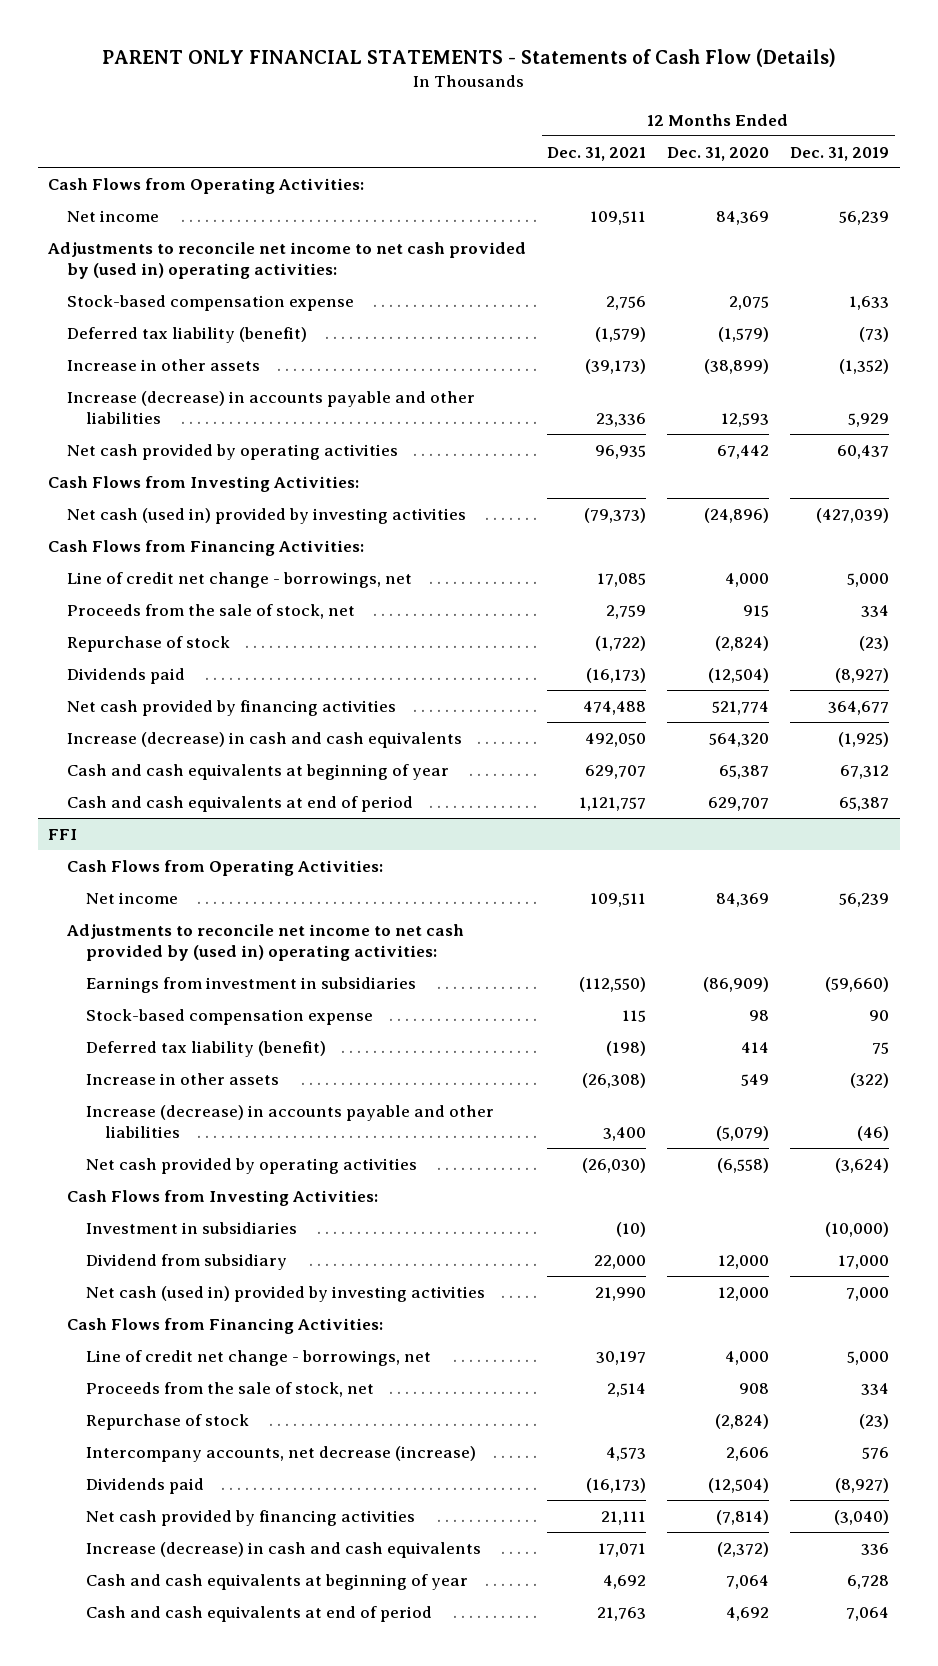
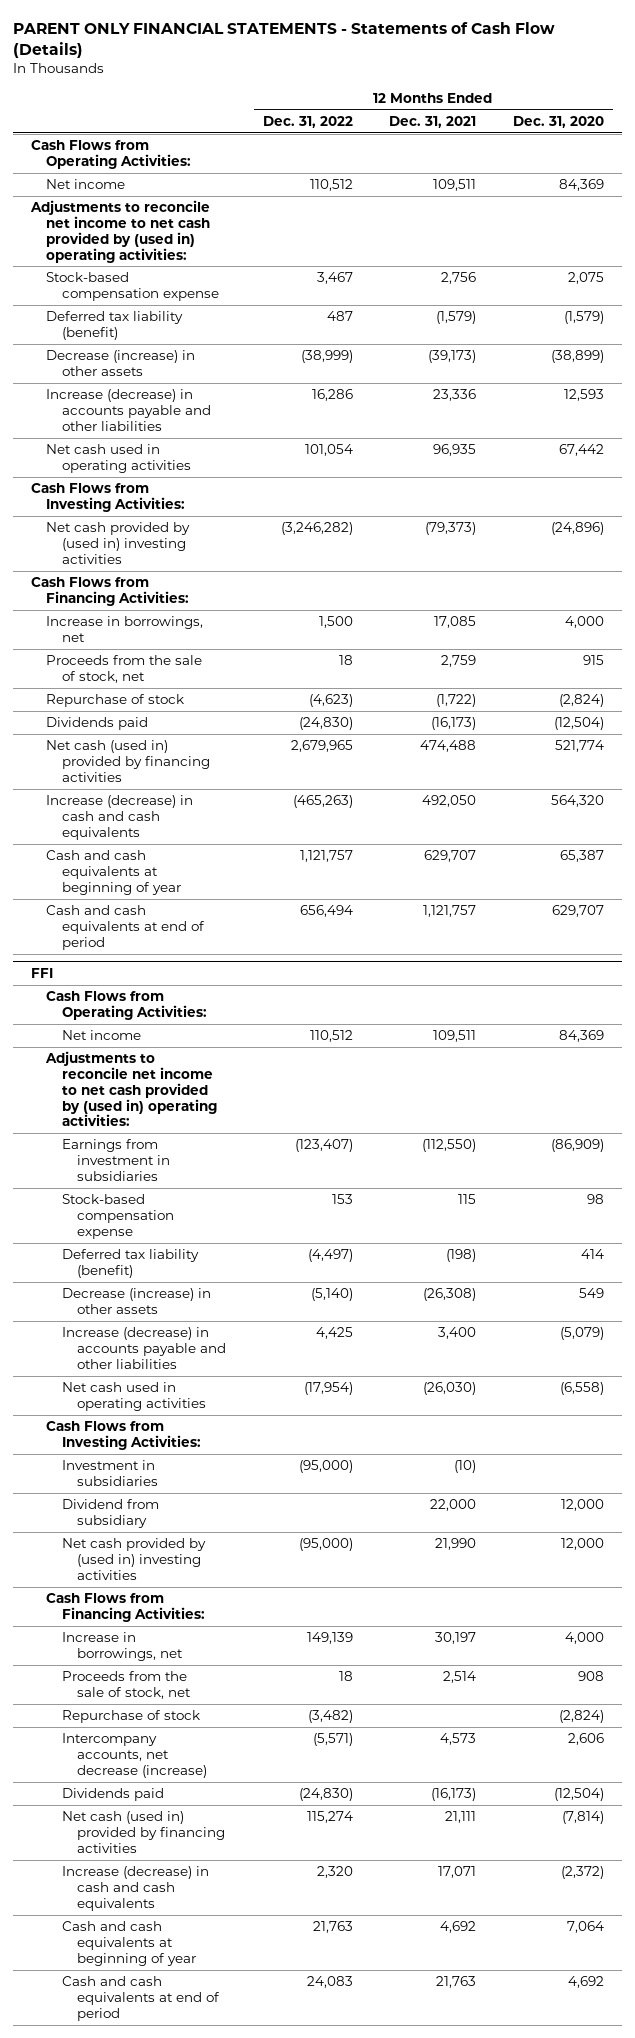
[790,146,890,161] Dec. 31, 2019 -> none
none -> [262,116,353,129] Dec. 31, 2022
[67,358,261,371] Increase in other assets -> [46,350,196,377] Decrease (increase) in other assets
[67,443,399,460] Net cash provided by operating activities -> [46,444,191,474] Net cash used in operating activities
[67,507,467,524] Net cash (used in) provided by investing activities -> [46,522,191,564] Net cash provided by (used in) investing activities
[67,571,413,588] Line of credit net change - borrowings, net -> [46,616,204,643] Increase in borrowings, net
[67,699,397,716] Net cash provided by financing activities -> [46,740,210,782] Net cash (used in) provided by financing activities
[86,1072,280,1085] Increase in other assets -> [61,1288,211,1315] Decrease (increase) in other assets
[86,1157,418,1174] Net cash provided by operating activities -> [61,1382,207,1412] Net cash used in operating activities
[86,1285,486,1302] Net cash (used in) provided by investing activities -> [61,1538,206,1580] Net cash provided by (used in) investing activities
[86,1349,432,1366] Line of credit net change - borrowings, net -> [61,1632,184,1662] Increase in borrowings, net
[86,1509,416,1526] Net cash provided by financing activities -> [61,1811,226,1853] Net cash (used in) provided by financing activities

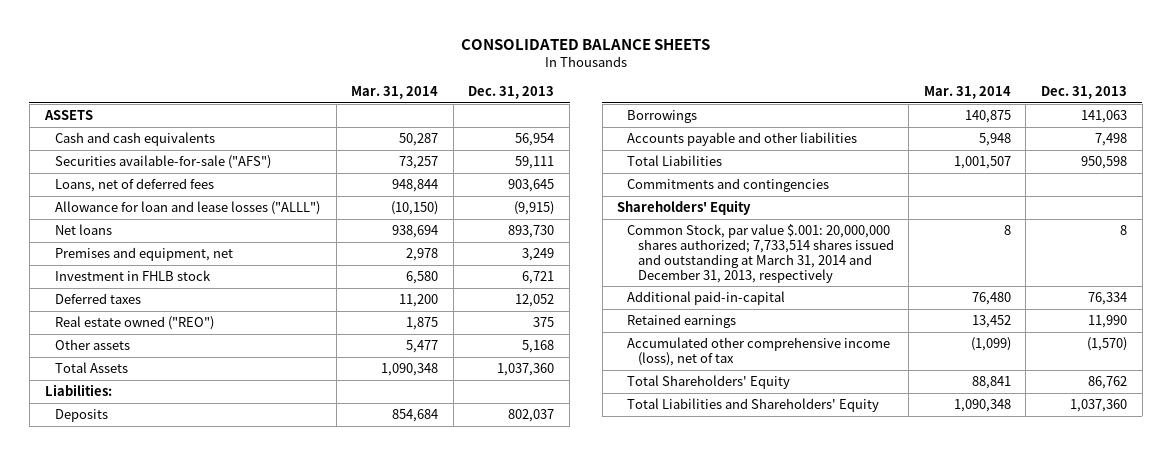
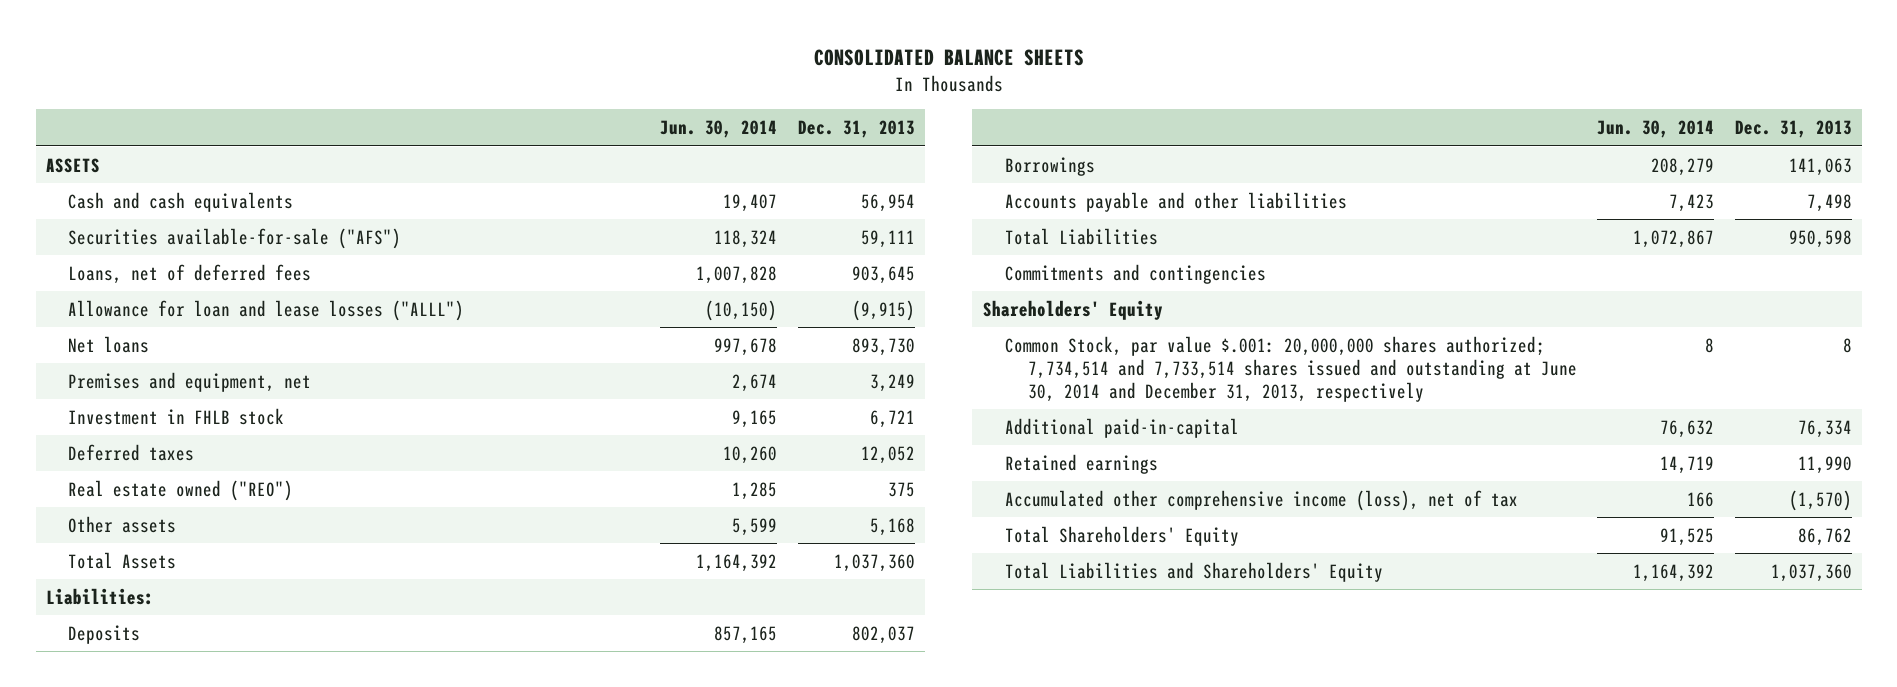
[351,86,439,100] Mar. 31, 2014 -> none
none -> [660,120,778,139] Jun. 30, 2014
[627,224,894,283] Common Stock, par value $.001: 20,000,000 shares authorized; 7,733,514 shares issued and outstanding at March 31, 2014 and December 31, 2013, respectively -> [1005,335,1577,402] Common Stock, par value $.001: 20,000,000 shares authorized; 7,734,514 and 7,733,514 shares issued and outstanding at June 30, 2014 and December 31, 2013, respectively

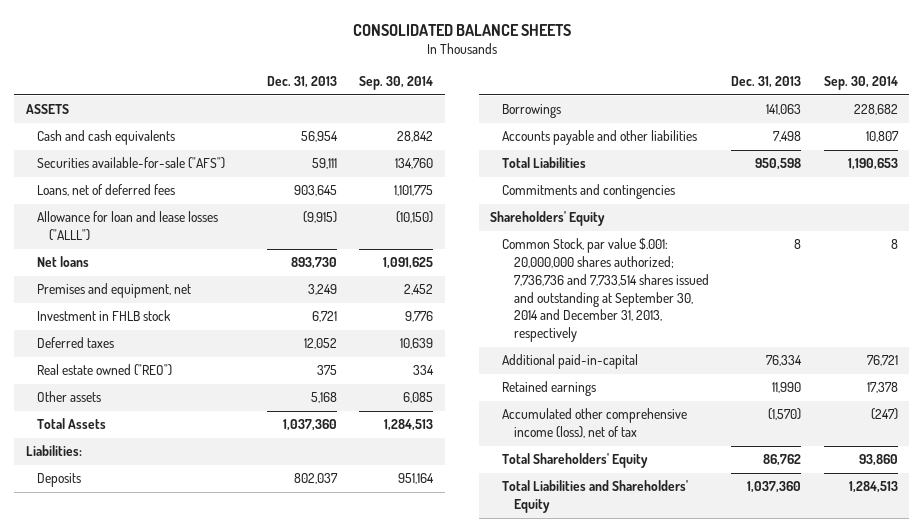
[660,120,778,139] Jun. 30, 2014 -> none
none -> [359,76,434,91] Sep. 30, 2014
[1005,335,1577,402] Common Stock, par value $.001: 20,000,000 shares authorized; 7,734,514 and 7,733,514 shares issued and outstanding at June 30, 2014 and December 31, 2013, respectively -> [502,238,709,343] Common Stock, par value $.001: 20,000,000 shares authorized; 7,736,736 and 7,733,514 shares issued and outstanding at September 30, 2014 and December 31, 2013, respectively

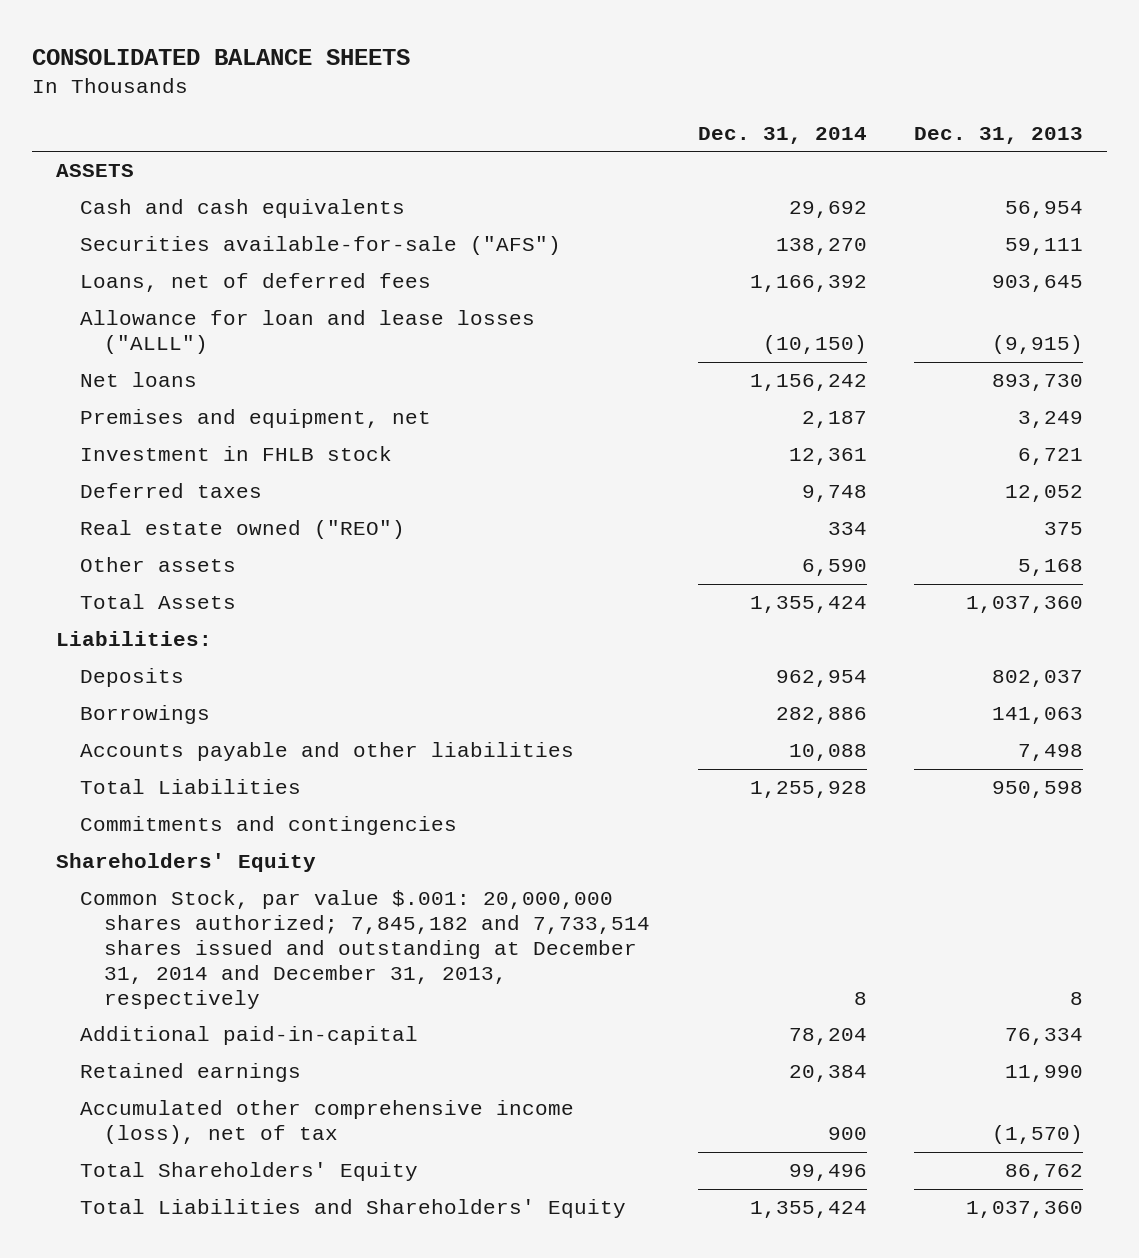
[359,76,434,91] Sep. 30, 2014 -> none
none -> [697,126,867,144] Dec. 31, 2014
[502,238,709,343] Common Stock, par value $.001: 20,000,000 shares authorized; 7,736,736 and 7,733,514 shares issued and outstanding at September 30, 2014 and December 31, 2013, respectively -> [80,890,651,1009] Common Stock, par value $.001: 20,000,000 shares authorized; 7,845,182 and 7,733,514 shares issued and outstanding at December 31, 2014 and December 31, 2013, respectively

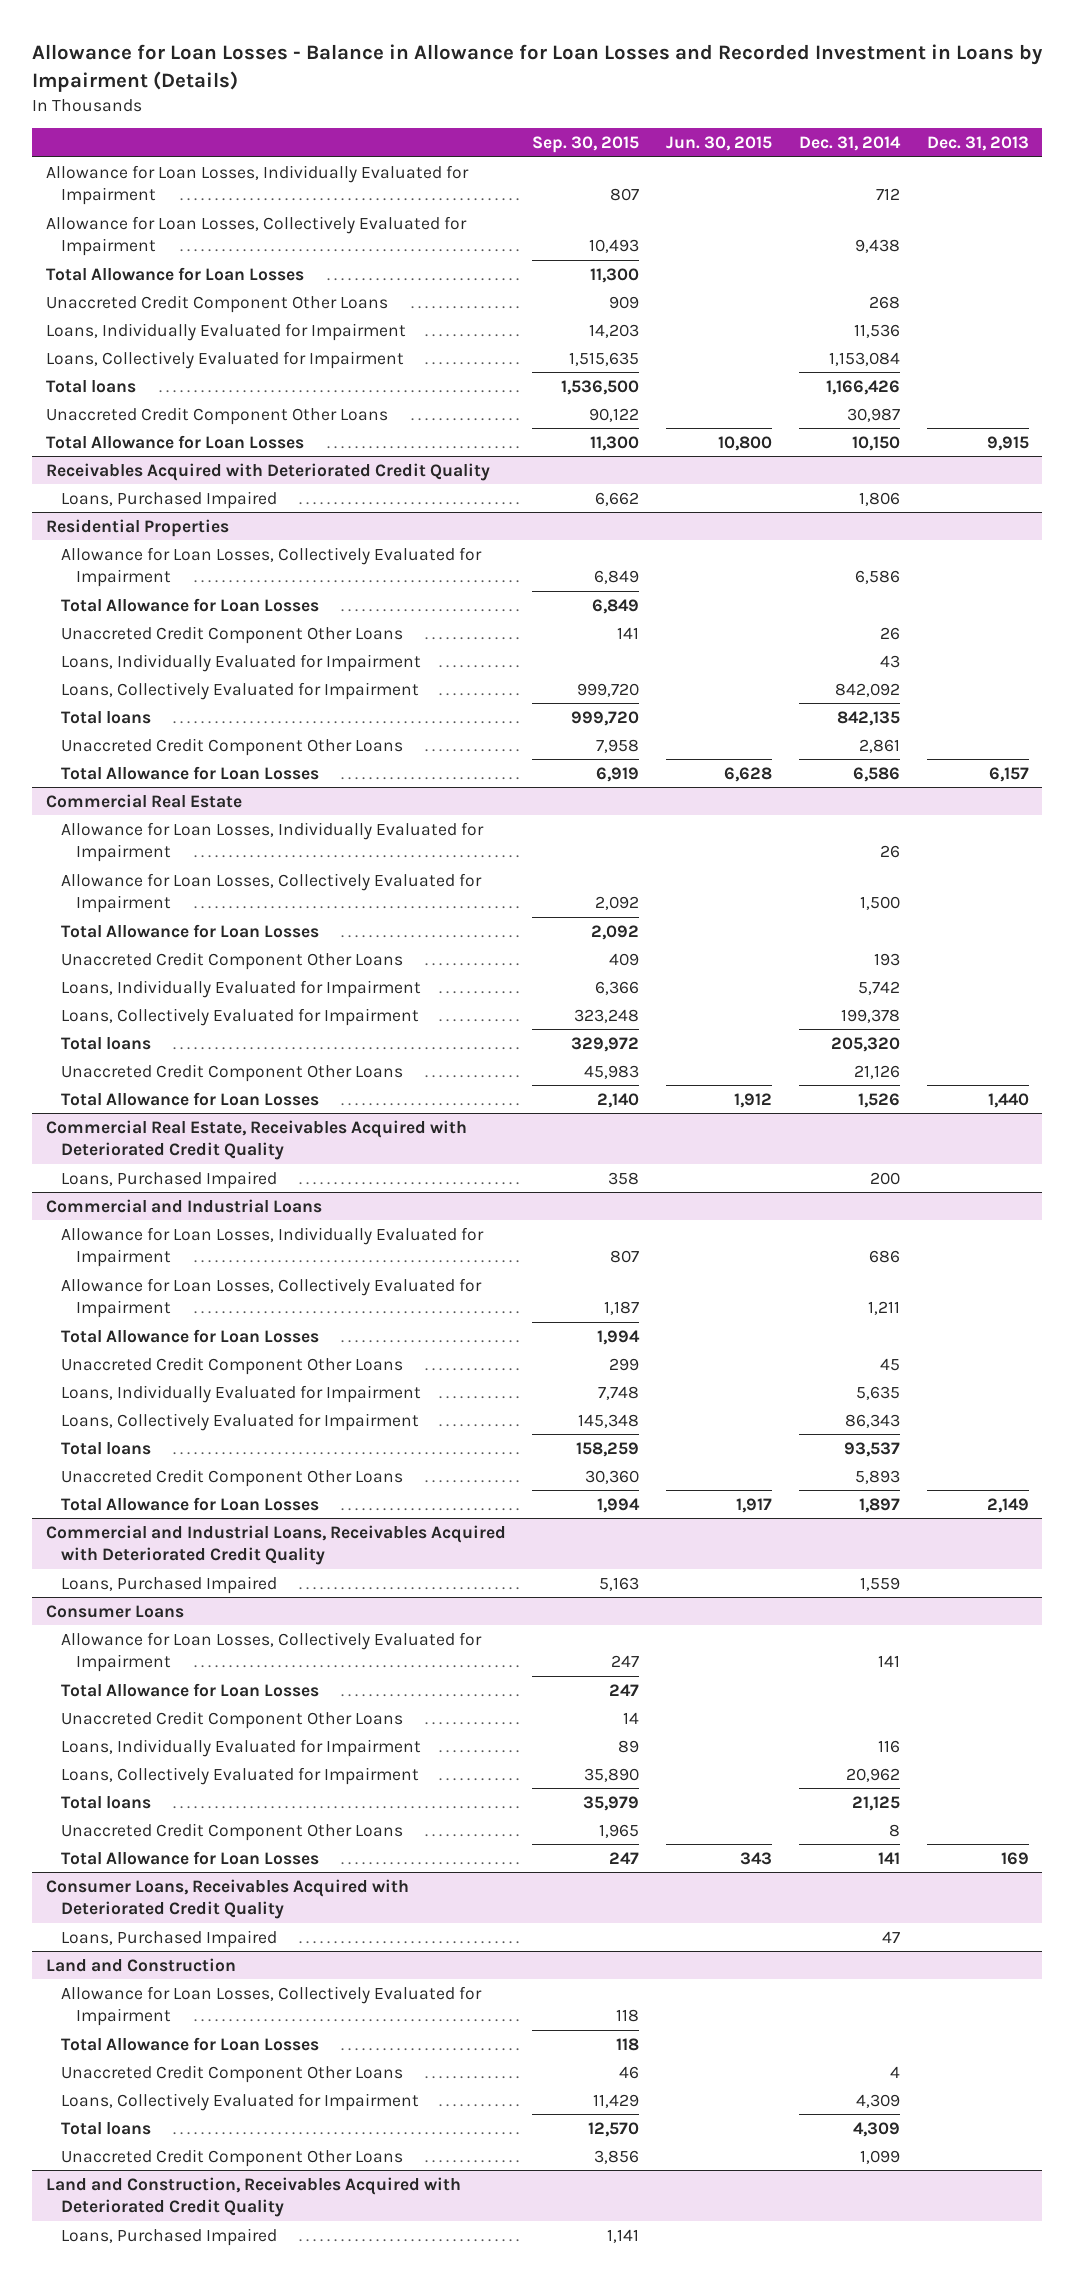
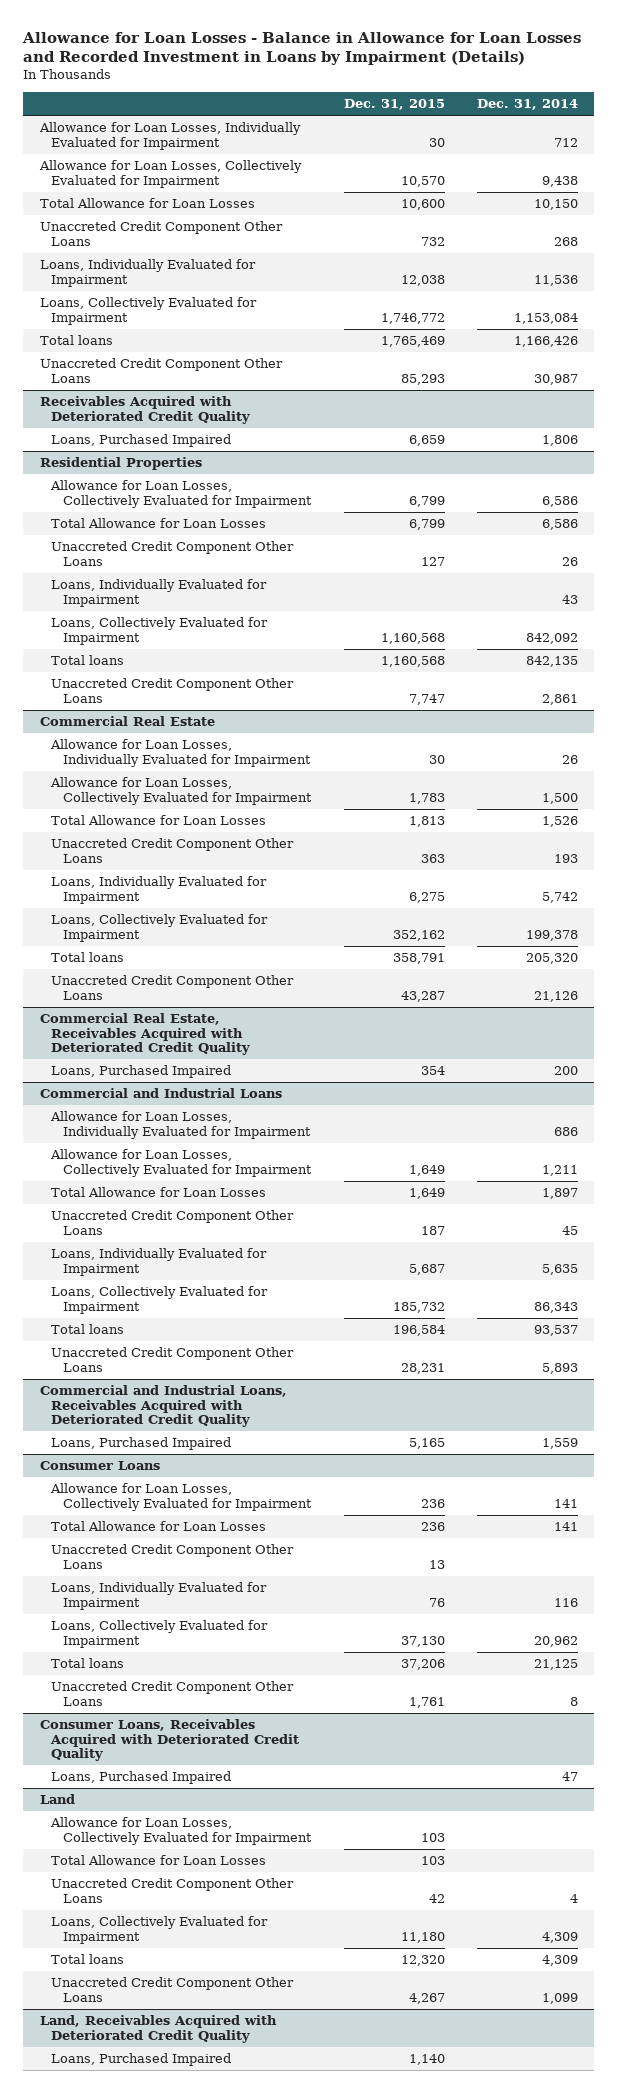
[532,135,640,153] Sep. 30, 2015 -> none
[666,135,773,151] Jun. 30, 2015 -> none
[926,135,1029,151] Dec. 31, 2013 -> none
none -> [343,99,445,111] Dec. 31, 2015
[45,266,304,281] Total Allowance for Loan Losses -> none
[45,434,304,449] Total Allowance for Loan Losses -> [39,198,255,209] Total Allowance for Loan Losses
[60,597,319,612] Total Allowance for Loan Losses -> none
[60,765,319,780] Total Allowance for Loan Losses -> [51,518,267,529] Total Allowance for Loan Losses
[60,923,319,938] Total Allowance for Loan Losses -> none
[60,1091,319,1106] Total Allowance for Loan Losses -> [51,815,267,826] Total Allowance for Loan Losses
[60,1328,319,1343] Total Allowance for Loan Losses -> none
[60,1496,319,1511] Total Allowance for Loan Losses -> [51,1187,267,1198] Total Allowance for Loan Losses
[60,1682,319,1697] Total Allowance for Loan Losses -> none
[60,1850,319,1865] Total Allowance for Loan Losses -> [51,1521,267,1532] Total Allowance for Loan Losses
[45,1957,236,1972] Land and Construction -> none
none -> [39,1794,75,1805] Land
[45,2176,461,2217] Land and Construction, Receivables Acquired with Deteriorated Credit Quality -> [39,2015,277,2043] Land, Receivables Acquired with Deteriorated Credit Quality

